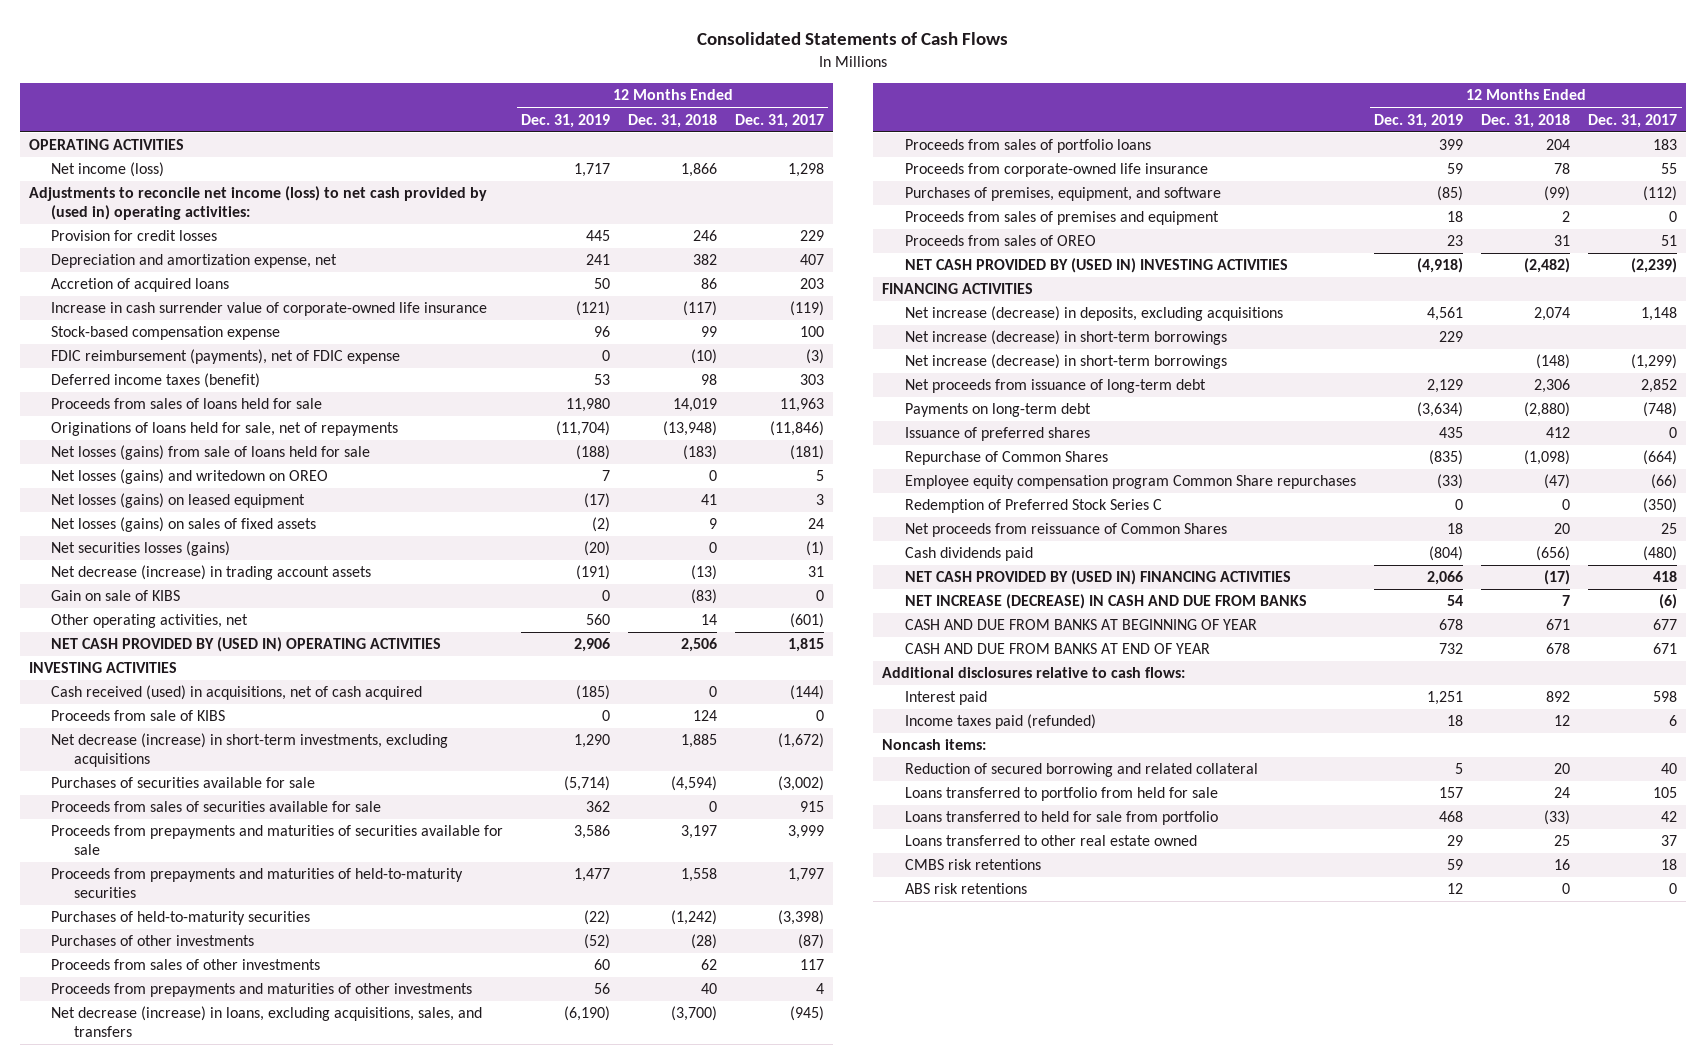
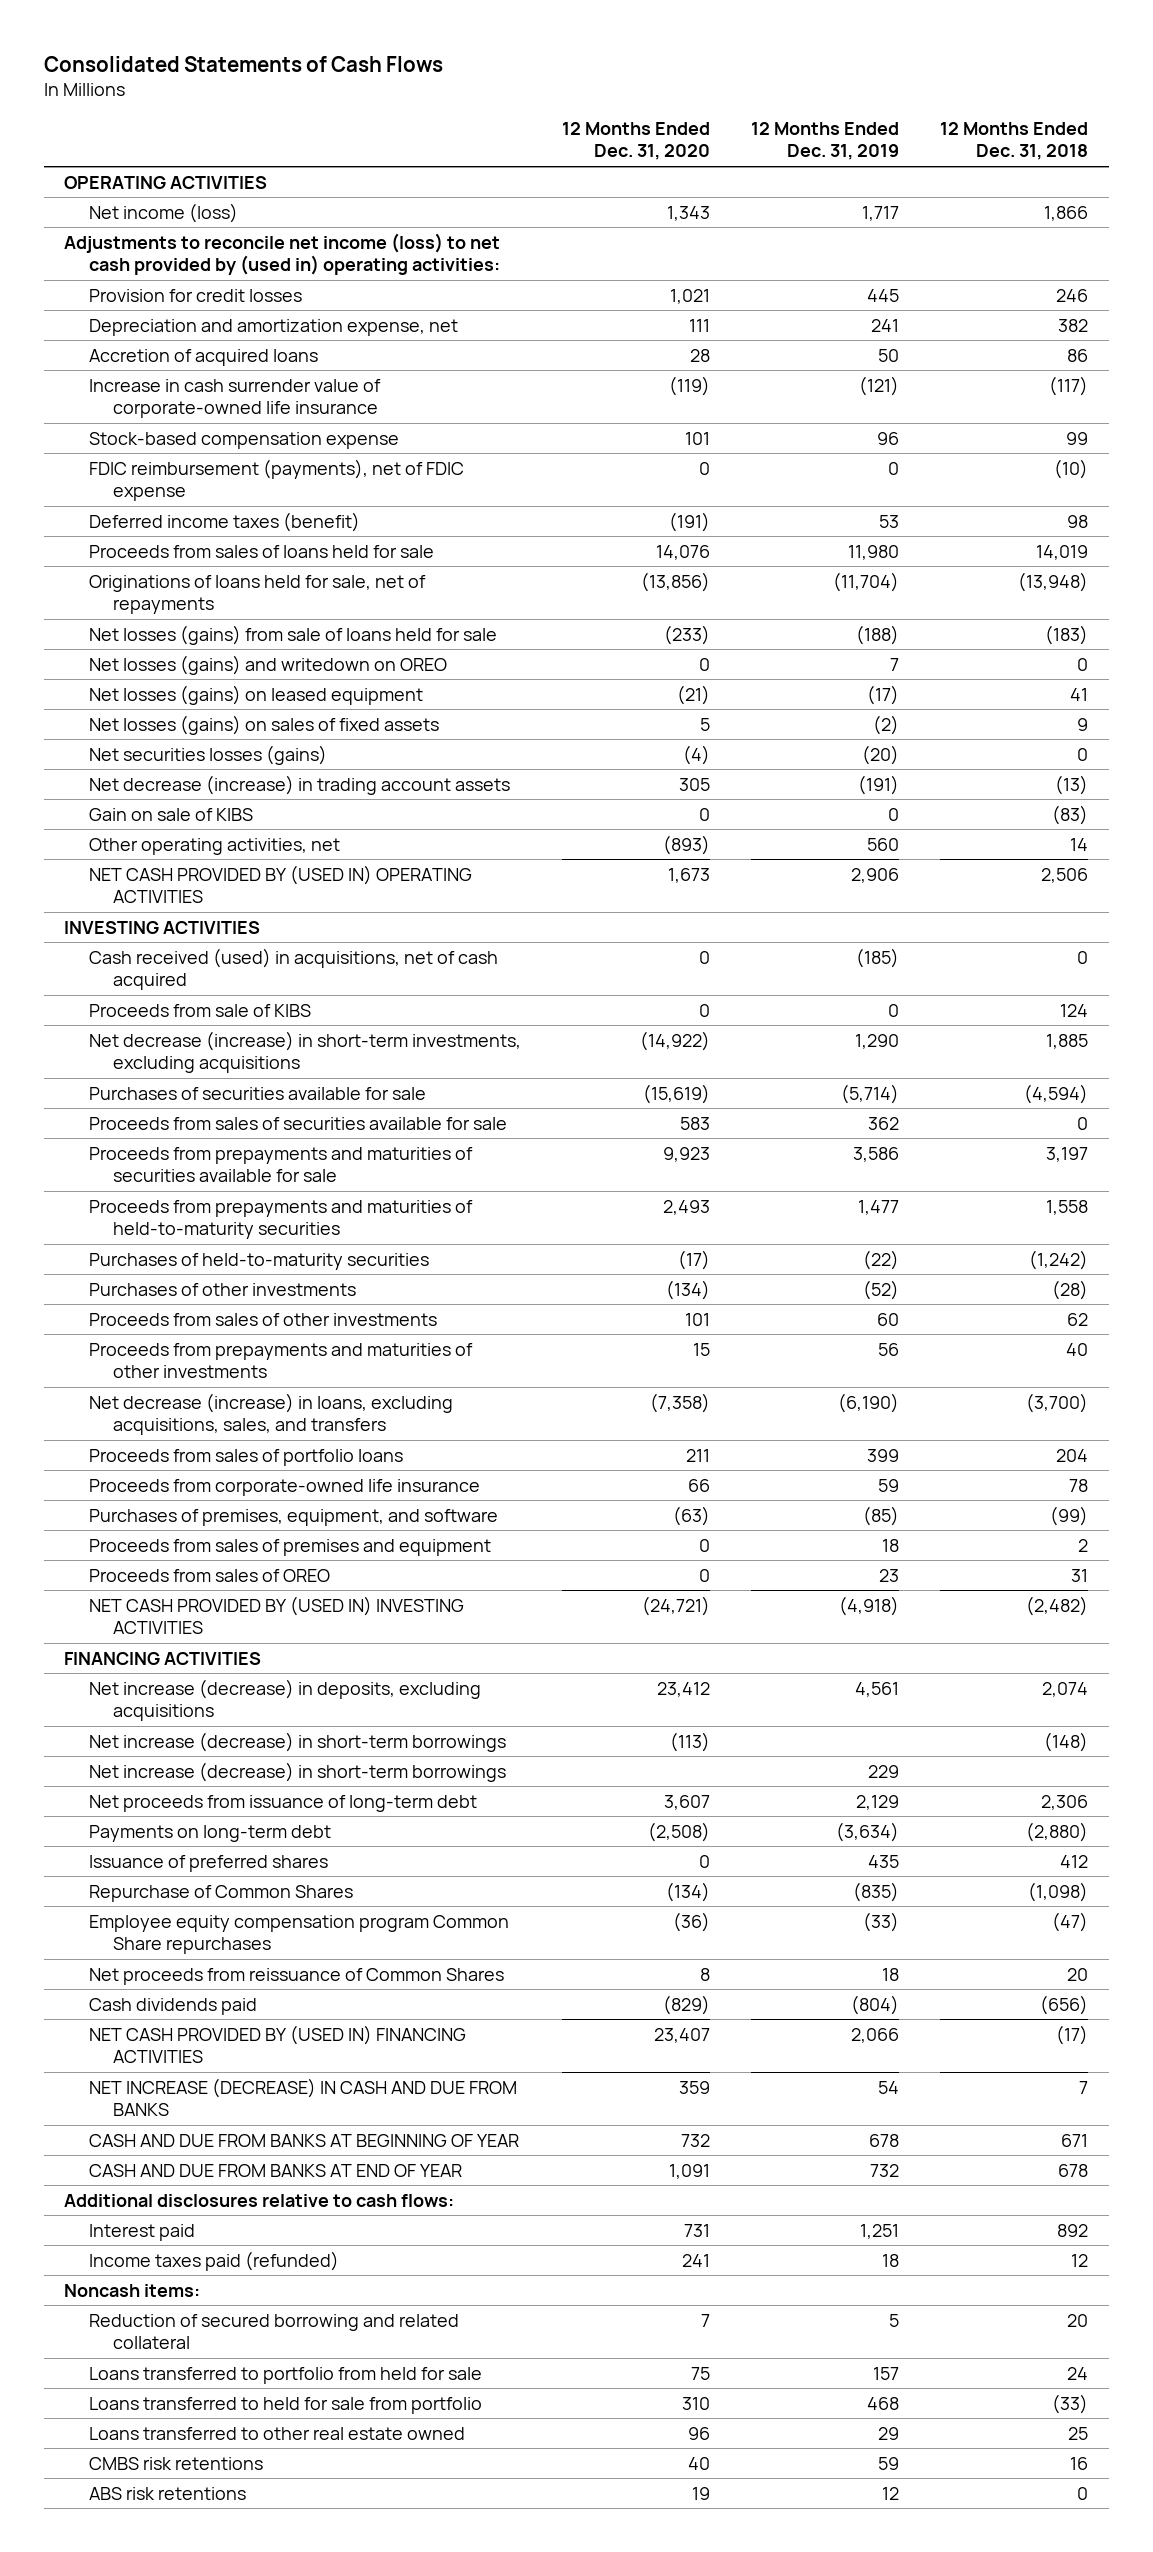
[734,113,824,128] Dec. 31, 2017 -> none
none -> [562,122,711,161] 12 Months Ended Dec. 31, 2020
[904,330,1227,346] Net increase (decrease) in short-term borrowings -> [88,1761,506,1782] Net increase (decrease) in short-term borrowings
[904,499,1162,514] Redemption of Preferred Stock Series C -> none

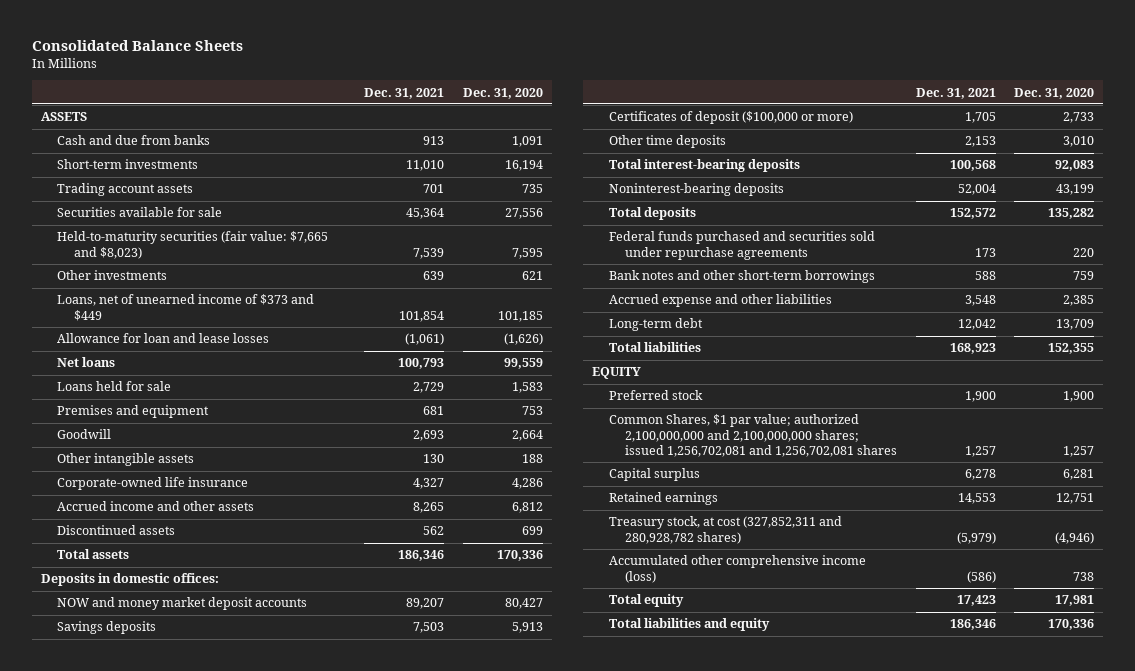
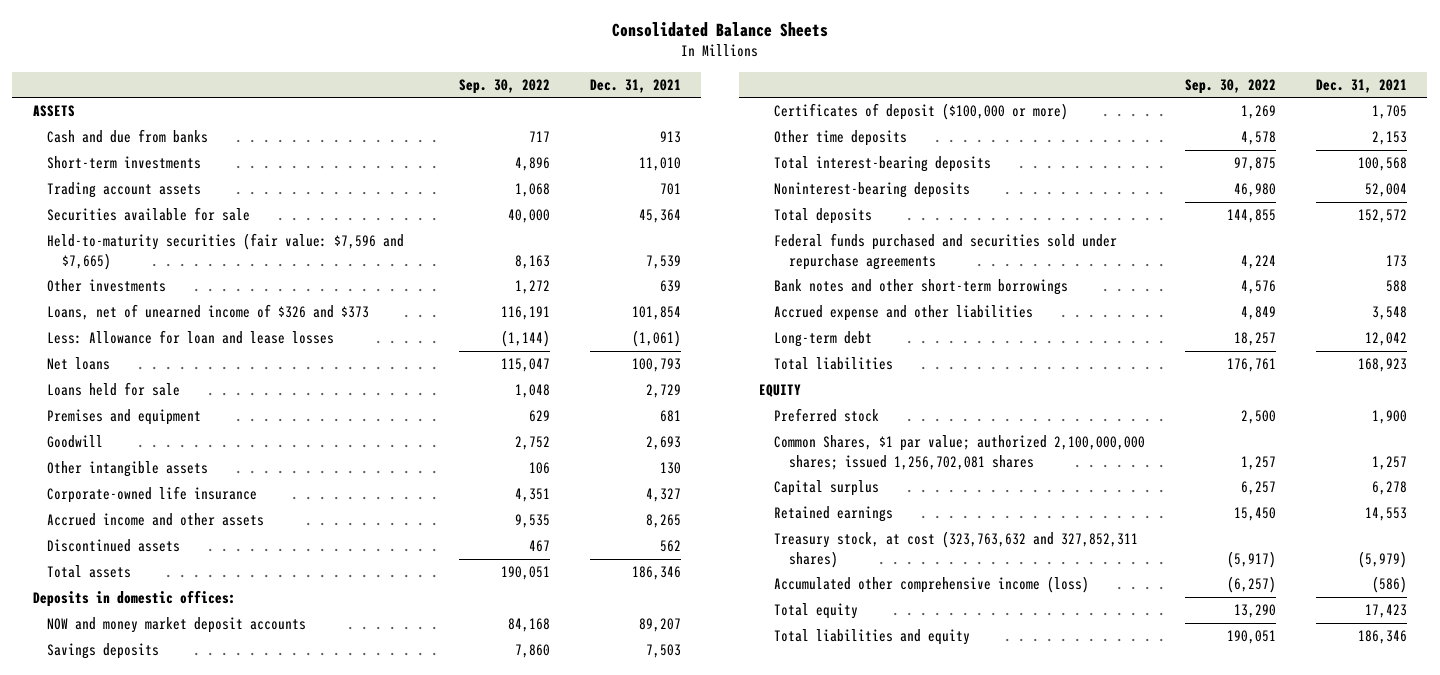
[462,87,543,99] Dec. 31, 2020 -> none
none -> [458,78,550,94] Sep. 30, 2022
[57,231,329,259] Held-to-maturity securities (fair value: $7,665 and $8,023) -> [47,233,405,270] Held-to-maturity securities (fair value: $7,596 and $7,665)
[57,294,315,321] Loans, net of unearned income of $373 and $449 -> [47,304,370,321] Loans, net of unearned income of $326 and $373
[57,333,270,344] Allowance for loan and lease losses -> [47,330,335,345] Less: Allowance for loan and lease losses
[608,414,898,457] Common Shares, $1 par value; authorized 2,100,000,000 and 2,100,000,000 shares; issued 1,256,702,081 and 1,256,702,081 shares -> [773,435,1145,470] Common Shares, $1 par value; authorized 2,100,000,000 shares; issued 1,256,702,081 shares
[608,516,842,544] Treasury stock, at cost (327,852,311 and 280,928,782 shares) -> [773,531,1138,568] Treasury stock, at cost (323,763,632 and 327,852,311 shares)

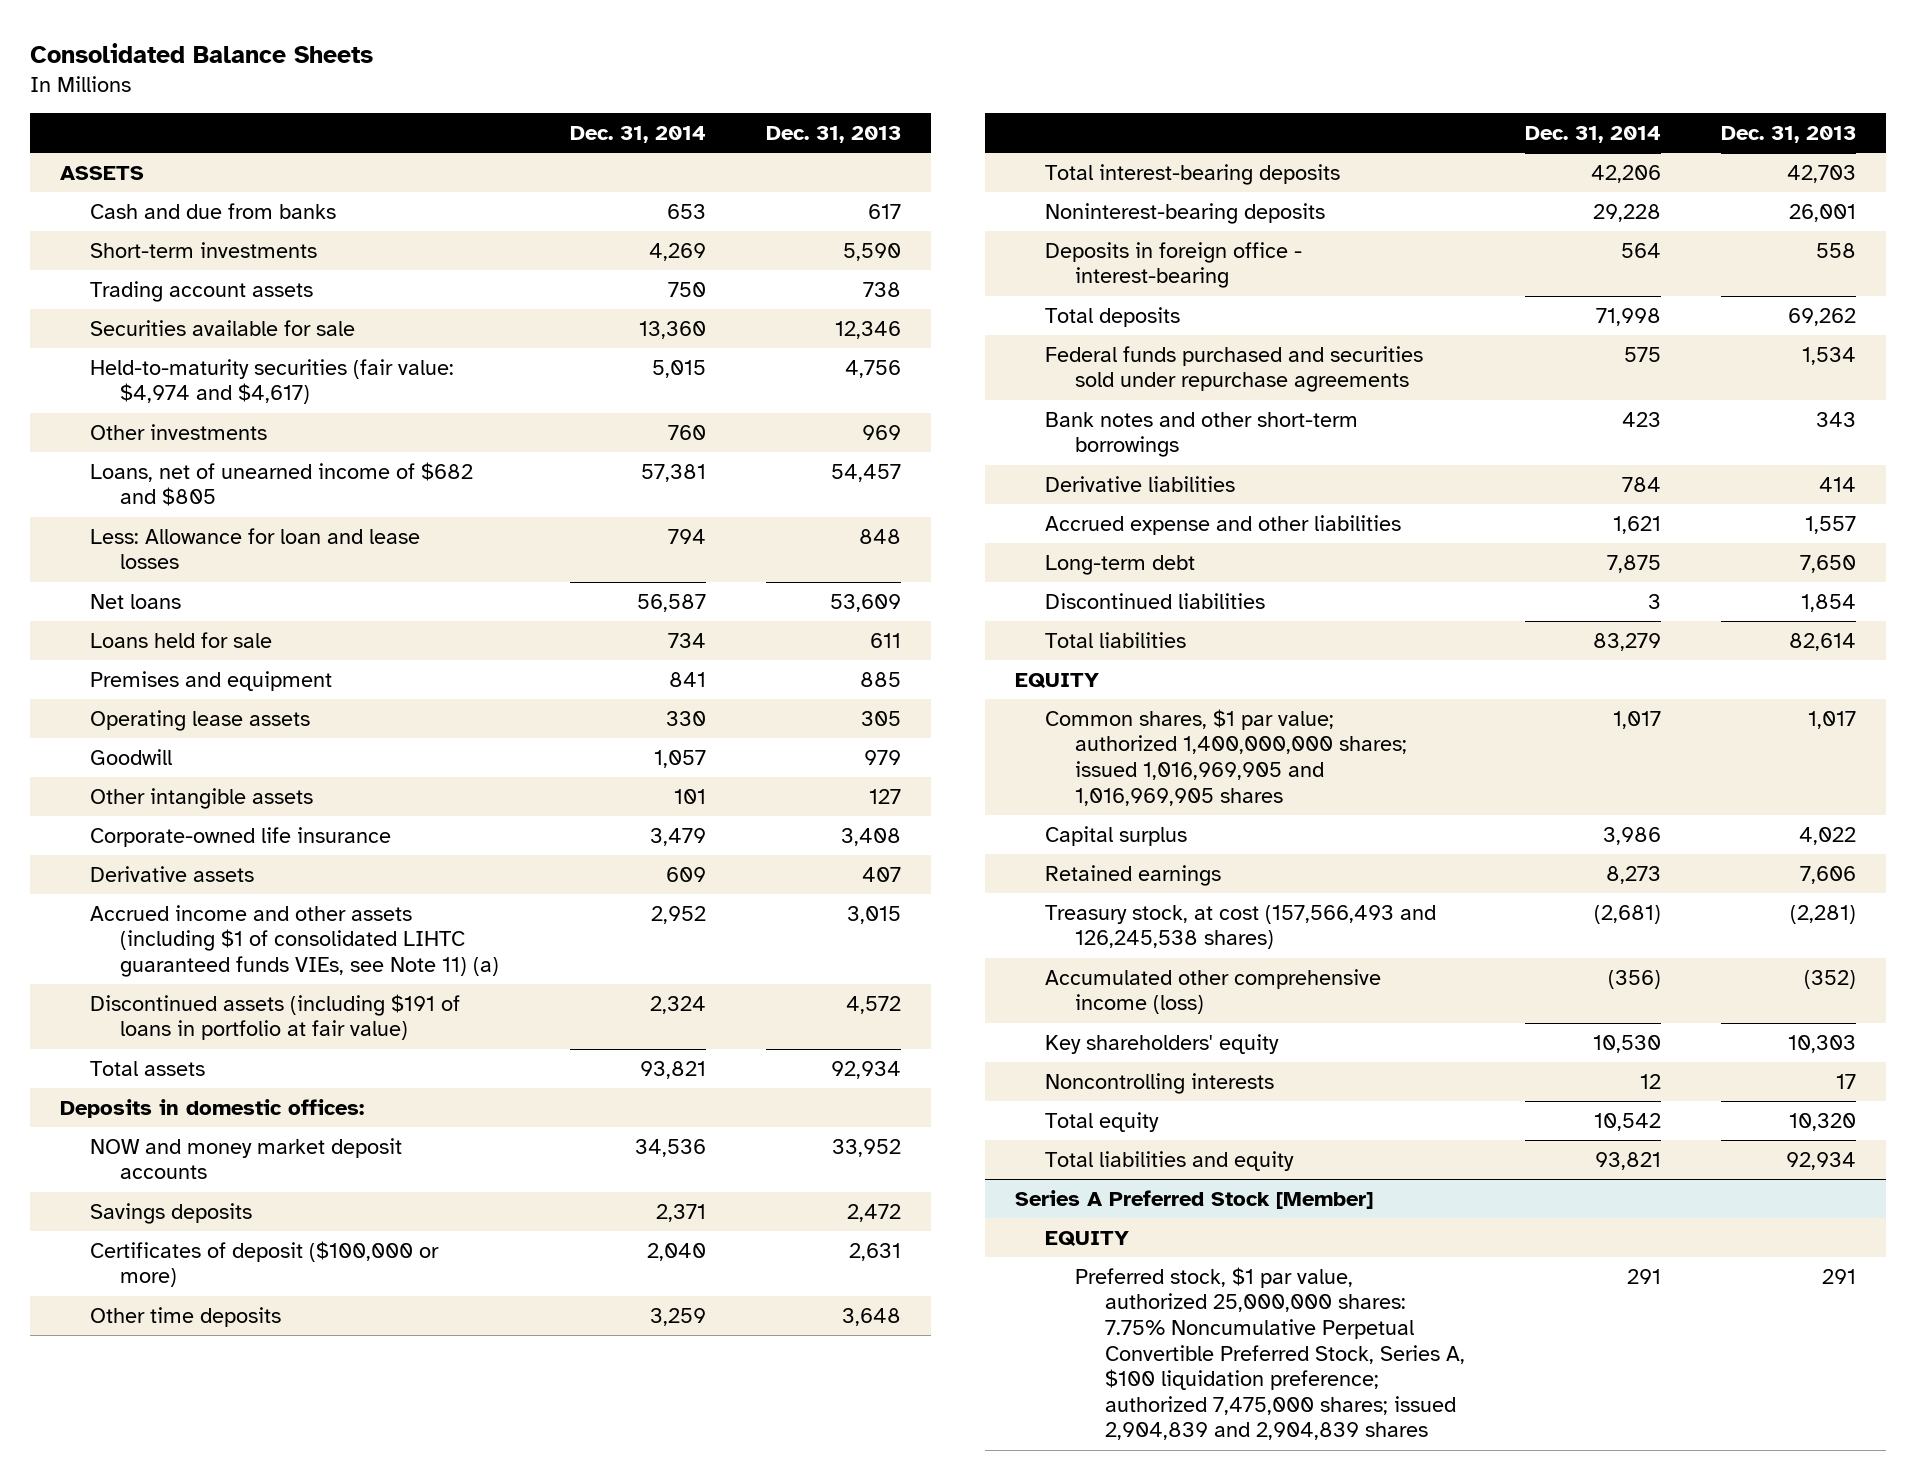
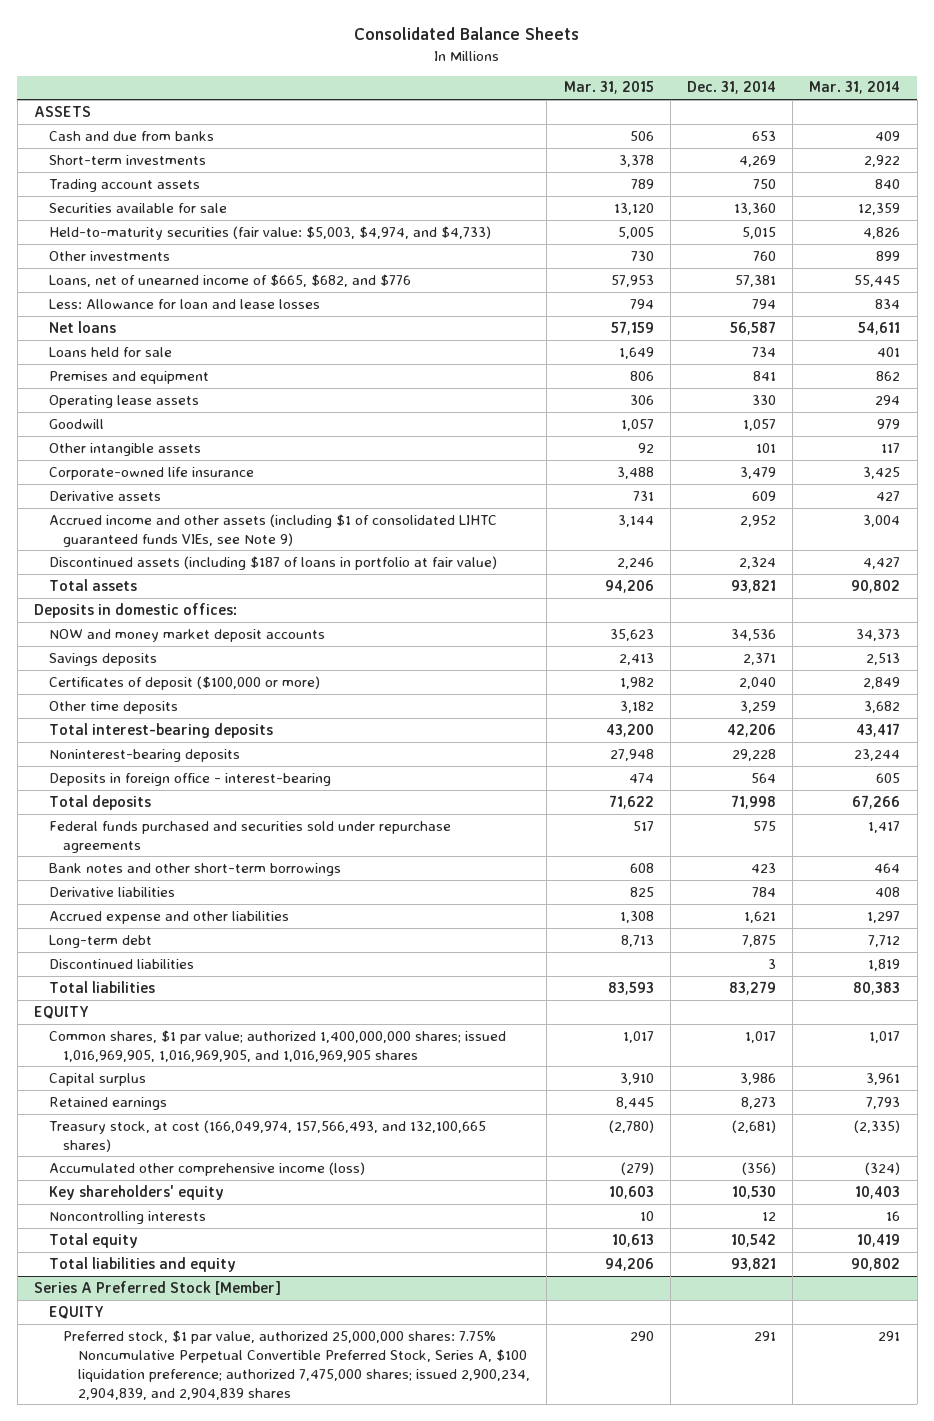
[766,125,902,143] Dec. 31, 2013 -> none
none -> [563,81,654,95] Mar. 31, 2015
none -> [809,81,901,95] Mar. 31, 2014
[89,358,454,405] Held-to-maturity securities (fair value: $4,974 and $4,617) -> [48,225,491,240] Held-to-maturity securities (fair value: $5,003, $4,974, and $4,733)
[89,461,473,507] Loans, net of unearned income of $682 and $805 -> [48,273,411,287] Loans, net of unearned income of $665, $682, and $776
[89,904,499,977] Accrued income and other assets (including $1 of consolidated LIHTC guaranteed funds VIEs, see Note 11) (a) -> [48,513,497,547] Accrued income and other assets (including $1 of consolidated LIHTC guaranteed funds VIEs, see Note 9)
[89,993,460,1041] Discontinued assets (including $191 of loans in portfolio at fair value) -> [48,555,497,570] Discontinued assets (including $187 of loans in portfolio at fair value)
[1044,708,1408,806] Common shares, $1 par value; authorized 1,400,000,000 shares; issued 1,016,969,905 and 1,016,969,905 shares -> [48,1029,506,1062] Common shares, $1 par value; authorized 1,400,000,000 shares; issued 1,016,969,905, 1,016,969,905, and 1,016,969,905 shares
[1044,904,1436,950] Treasury stock, at cost (157,566,493 and 126,245,538 shares) -> [48,1119,486,1152] Treasury stock, at cost (166,049,974, 157,566,493, and 132,100,665 shares)
[1075,1266,1466,1441] Preferred stock, $1 par value, authorized 25,000,000 shares: 7.75% Noncumulative Perpetual Convertible Preferred Stock, Series A, $100 liquidation preference; authorized 7,475,000 shares; issued 2,904,839 and 2,904,839 shares -> [63,1329,531,1400] Preferred stock, $1 par value, authorized 25,000,000 shares: 7.75% Noncumulative Perpetual Convertible Preferred Stock, Series A, $100 liquidation preference; authorized 7,475,000 shares; issued 2,900,234, 2,904,839, and 2,904,839 shares

